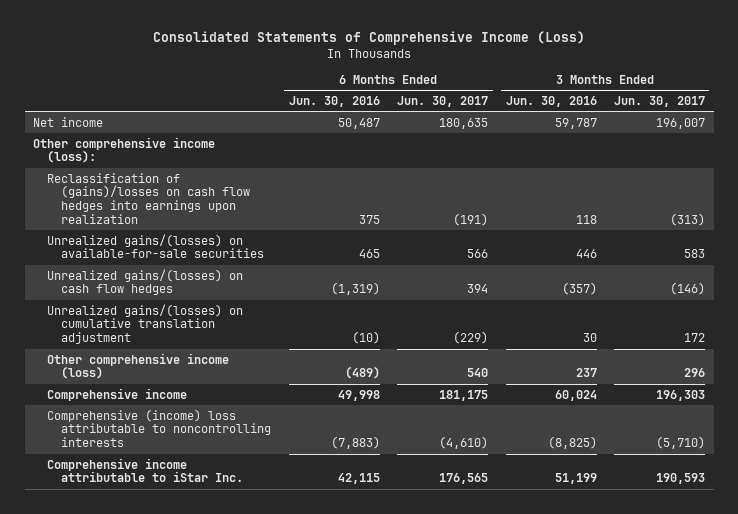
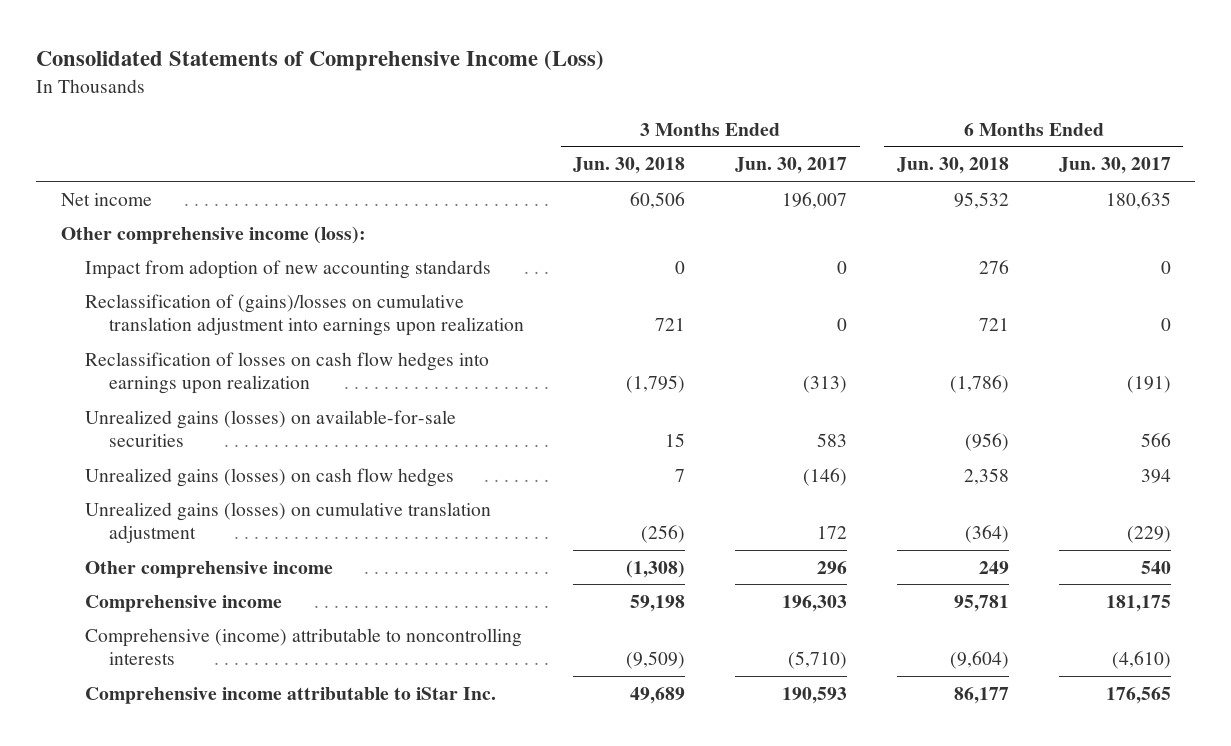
[288,95,380,107] Jun. 30, 2016 -> none
[505,95,597,107] Jun. 30, 2016 -> none
none -> [573,157,686,175] Jun. 30, 2018
none -> [896,157,1009,175] Jun. 30, 2018
none -> [84,259,491,279] Impact from adoption of new accounting standards
none -> [84,293,524,337] Reclassification of (gains)/losses on cumulative translation adjustment into earnings upon realization
[47,172,251,224] Reclassification of (gains)/losses on cash flow hedges into earnings upon realization -> [84,351,489,395] Reclassification of losses on cash flow hedges into earnings upon realization
[47,233,265,259] Unrealized gains/(losses) on available-for-sale securities -> [84,409,456,448] Unrealized gains (losses) on available-for-sale securities
[47,268,244,296] Unrealized gains/(losses) on cash flow hedges -> [84,467,454,487] Unrealized gains (losses) on cash flow hedges
[47,303,244,345] Unrealized gains/(losses) on cumulative translation adjustment -> [84,501,491,544] Unrealized gains (losses) on cumulative translation adjustment
[47,352,230,380] Other comprehensive income (loss) -> [84,560,333,578] Other comprehensive income
[47,408,272,448] Comprehensive (income) loss attributable to noncontrolling interests -> [84,627,522,666] Comprehensive (income) attributable to noncontrolling interests

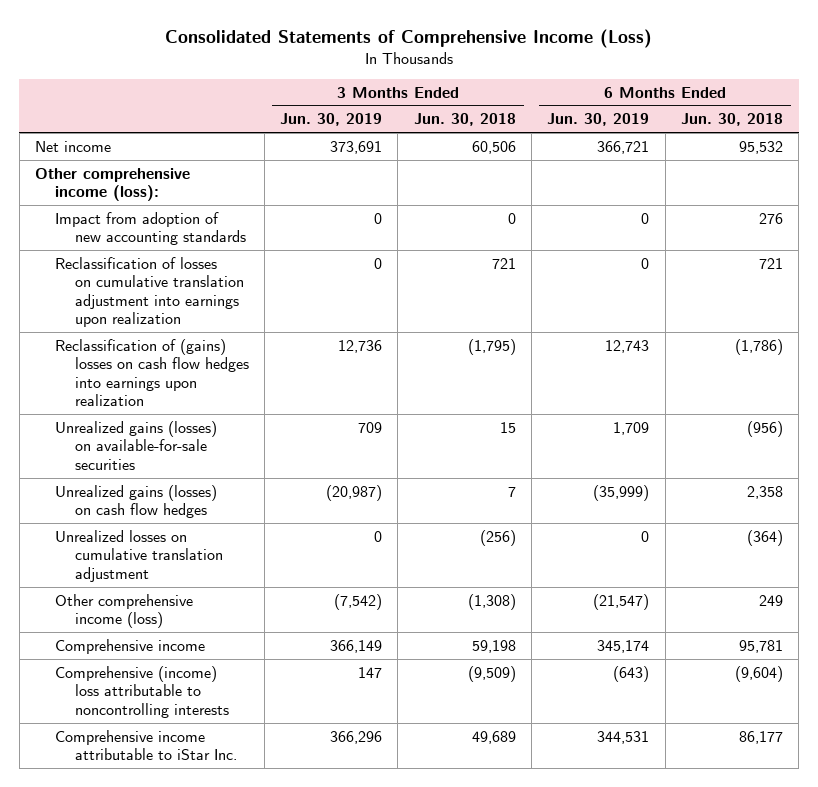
[735,157,848,175] Jun. 30, 2017 -> none
[1058,157,1171,175] Jun. 30, 2017 -> none
none -> [280,113,383,127] Jun. 30, 2019
none -> [547,113,650,127] Jun. 30, 2019
[84,293,524,337] Reclassification of (gains)/losses on cumulative translation adjustment into earnings upon realization -> [54,256,244,328] Reclassification of losses on cumulative translation adjustment into earnings upon realization
[84,351,489,395] Reclassification of losses on cash flow hedges into earnings upon realization -> [54,338,249,407] Reclassification of (gains) losses on cash flow hedges into earnings upon realization
[84,501,491,544] Unrealized gains (losses) on cumulative translation adjustment -> [54,529,223,582] Unrealized losses on cumulative translation adjustment
[84,560,333,578] Other comprehensive income -> [54,593,193,629] Other comprehensive income (loss)
[84,627,522,666] Comprehensive (income) attributable to noncontrolling interests -> [54,665,229,718] Comprehensive (income) loss attributable to noncontrolling interests

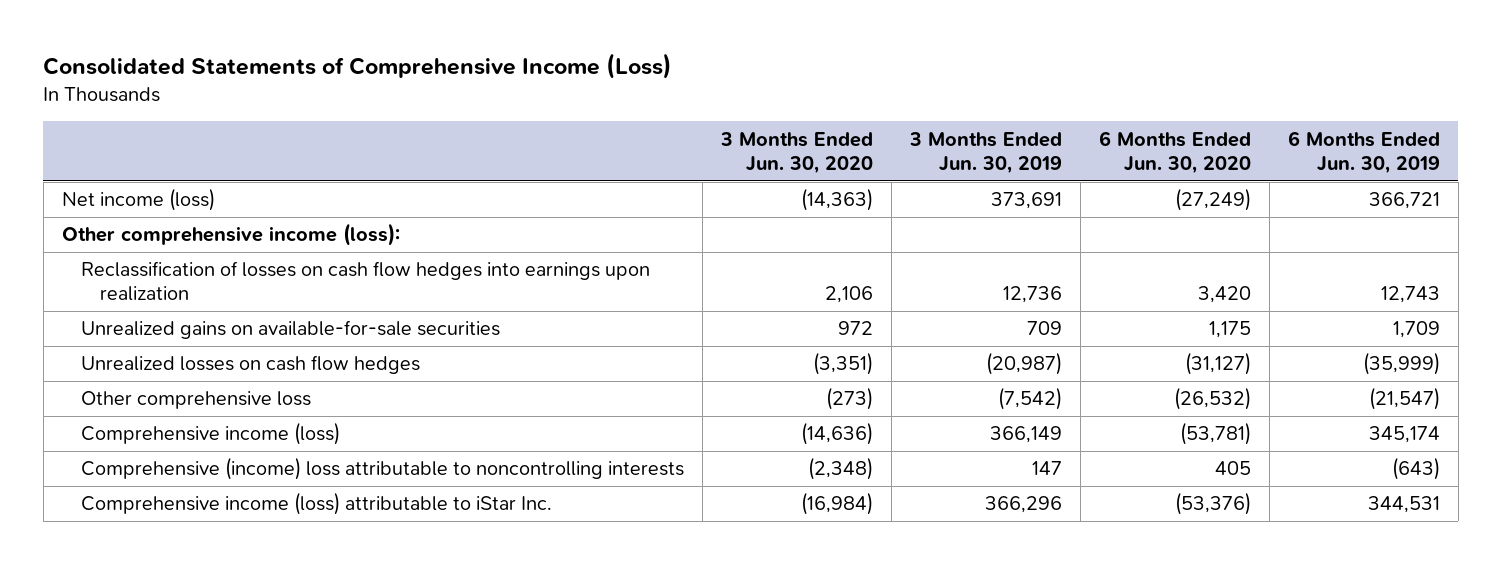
[413,113,516,127] Jun. 30, 2018 -> none
[680,113,783,127] Jun. 30, 2018 -> none
none -> [720,131,874,174] 3 Months Ended Jun. 30, 2020
none -> [1098,130,1251,174] 6 Months Ended Jun. 30, 2020
[34,140,111,152] Net income -> [61,188,215,212] Net income (loss)
[54,211,246,246] Impact from adoption of new accounting standards -> none
[54,256,244,328] Reclassification of losses on cumulative translation adjustment into earnings upon realization -> none
[54,529,223,582] Unrealized losses on cumulative translation adjustment -> none
[54,338,249,407] Reclassification of (gains) losses on cash flow hedges into earnings upon realization -> [81,261,651,302] Reclassification of losses on cash flow hedges into earnings upon realization
[54,420,217,470] Unrealized gains (losses) on available-for-sale securities -> [81,320,501,340] Unrealized gains on available-for-sale securities
[54,484,217,519] Unrealized gains (losses) on cash flow hedges -> [81,355,421,375] Unrealized losses on cash flow hedges
[54,593,193,629] Other comprehensive income (loss) -> [81,391,312,410] Other comprehensive loss
[54,638,205,654] Comprehensive income -> [81,422,341,446] Comprehensive income (loss)
[54,729,237,761] Comprehensive income attributable to iStar Inc. -> [81,492,553,516] Comprehensive income (loss) attributable to iStar Inc.

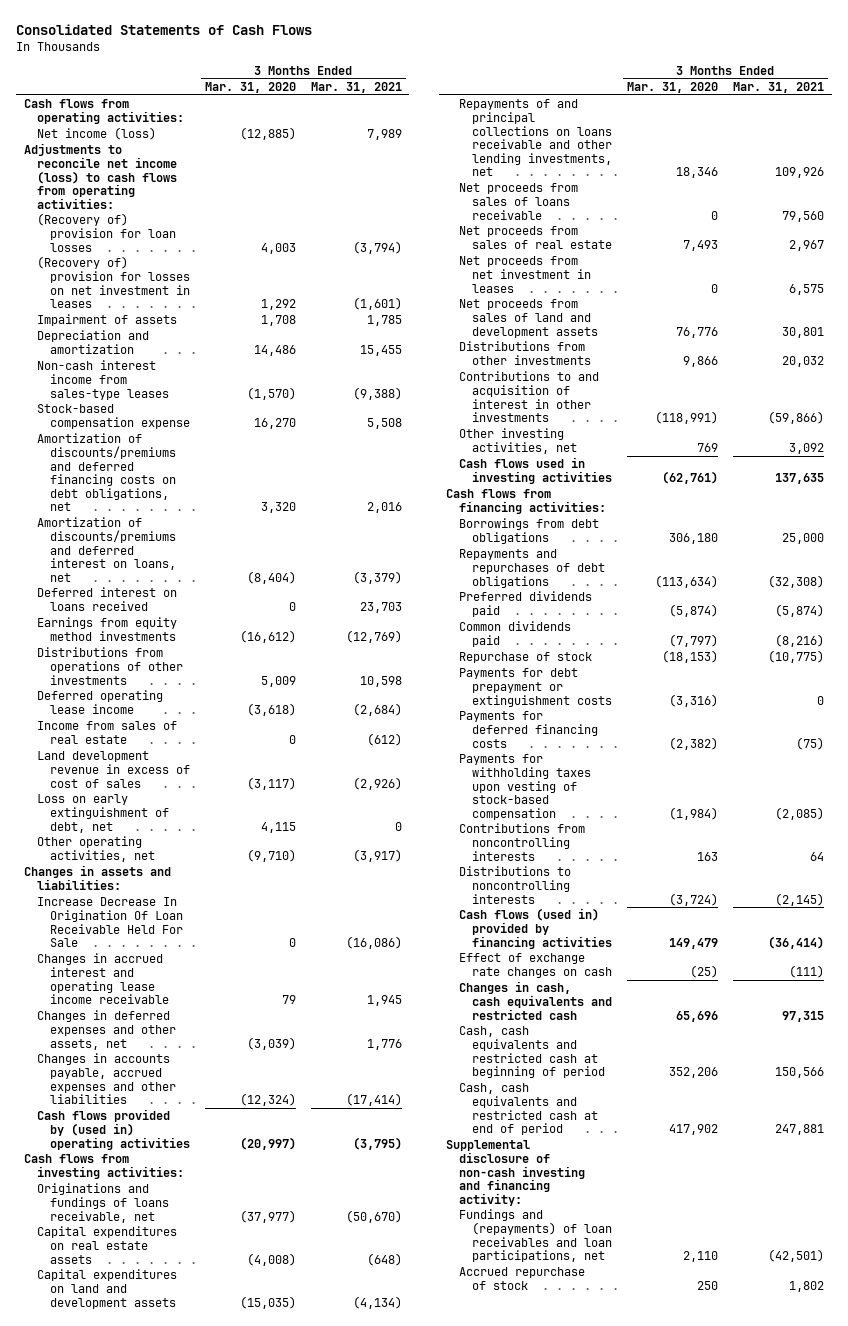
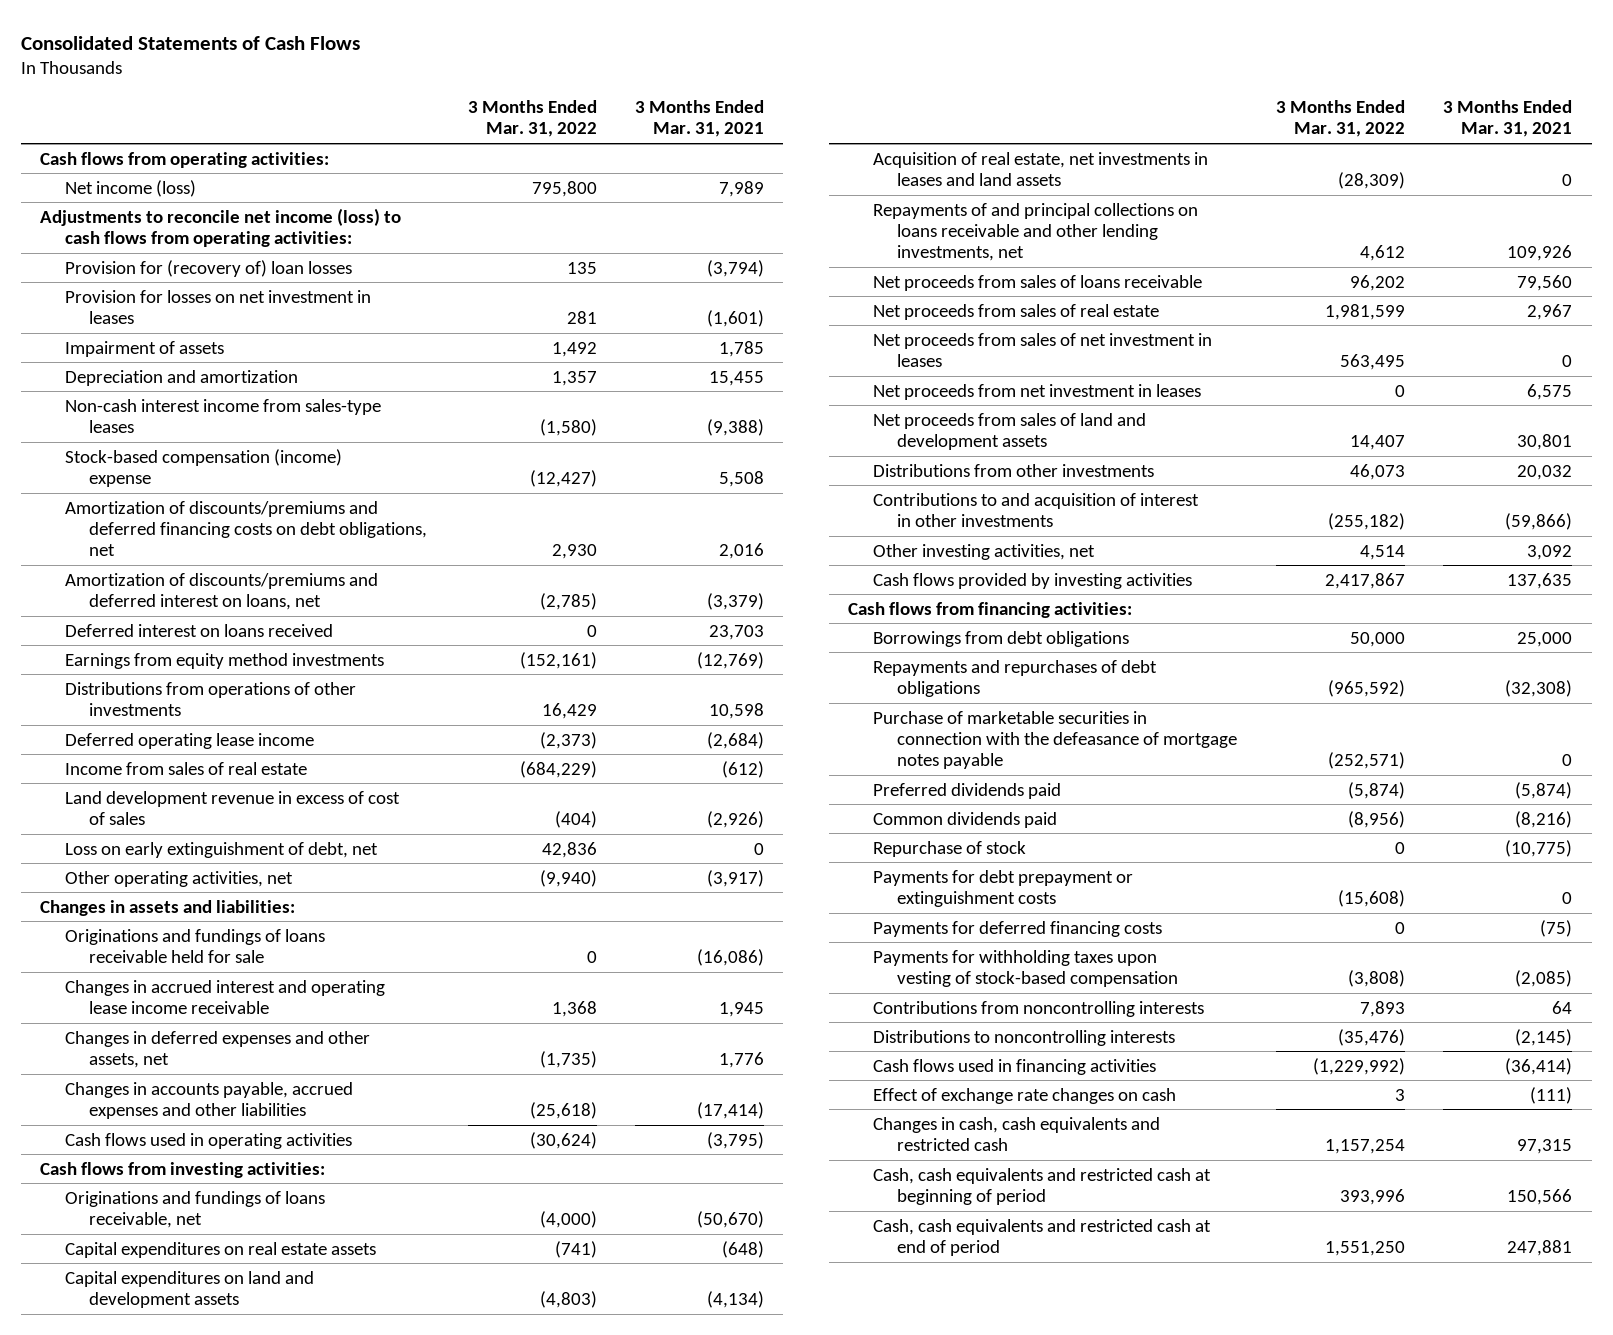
[204,82,296,94] Mar. 31, 2020 -> none
none -> [467,100,597,138] 3 Months Ended Mar. 31, 2022
[36,213,176,252] (Recovery of) provision for loan losses -> [64,259,352,277] Provision for (recovery of) loan losses
[36,256,190,309] (Recovery of) provision for losses on net investment in leases -> [64,289,371,324] Provision for losses on net investment in leases
[36,404,190,429] Stock-based compensation expense -> [64,448,342,487] Stock-based compensation (income) expense
[36,897,183,948] Increase Decrease In Origination Of Loan Receivable Held For Sale -> [64,928,325,963] Originations and fundings of loans receivable held for sale
[36,1109,190,1150] Cash flows provided by (used in) operating activities -> [64,1132,352,1149] Cash flows used in operating activities
none -> [872,151,1208,186] Acquisition of real estate, net investments in leases and land assets
none -> [872,332,1212,367] Net proceeds from sales of net investment in leases
[459,457,612,484] Cash flows used in investing activities -> [872,572,1192,589] Cash flows provided by investing activities
none -> [872,710,1238,769] Purchase of marketable securities in connection with the defeasance of mortgage notes payable
[459,908,612,949] Cash flows (used in) provided by financing activities -> [872,1058,1156,1075] Cash flows used in financing activities
[446,1140,586,1206] Supplemental disclosure of non-cash investing and financing activity: -> none
[459,1209,612,1263] Fundings and (repayments) of loan receivables and loan participations, net -> none
[459,1267,586,1290] Accrued repurchase of stock -> none

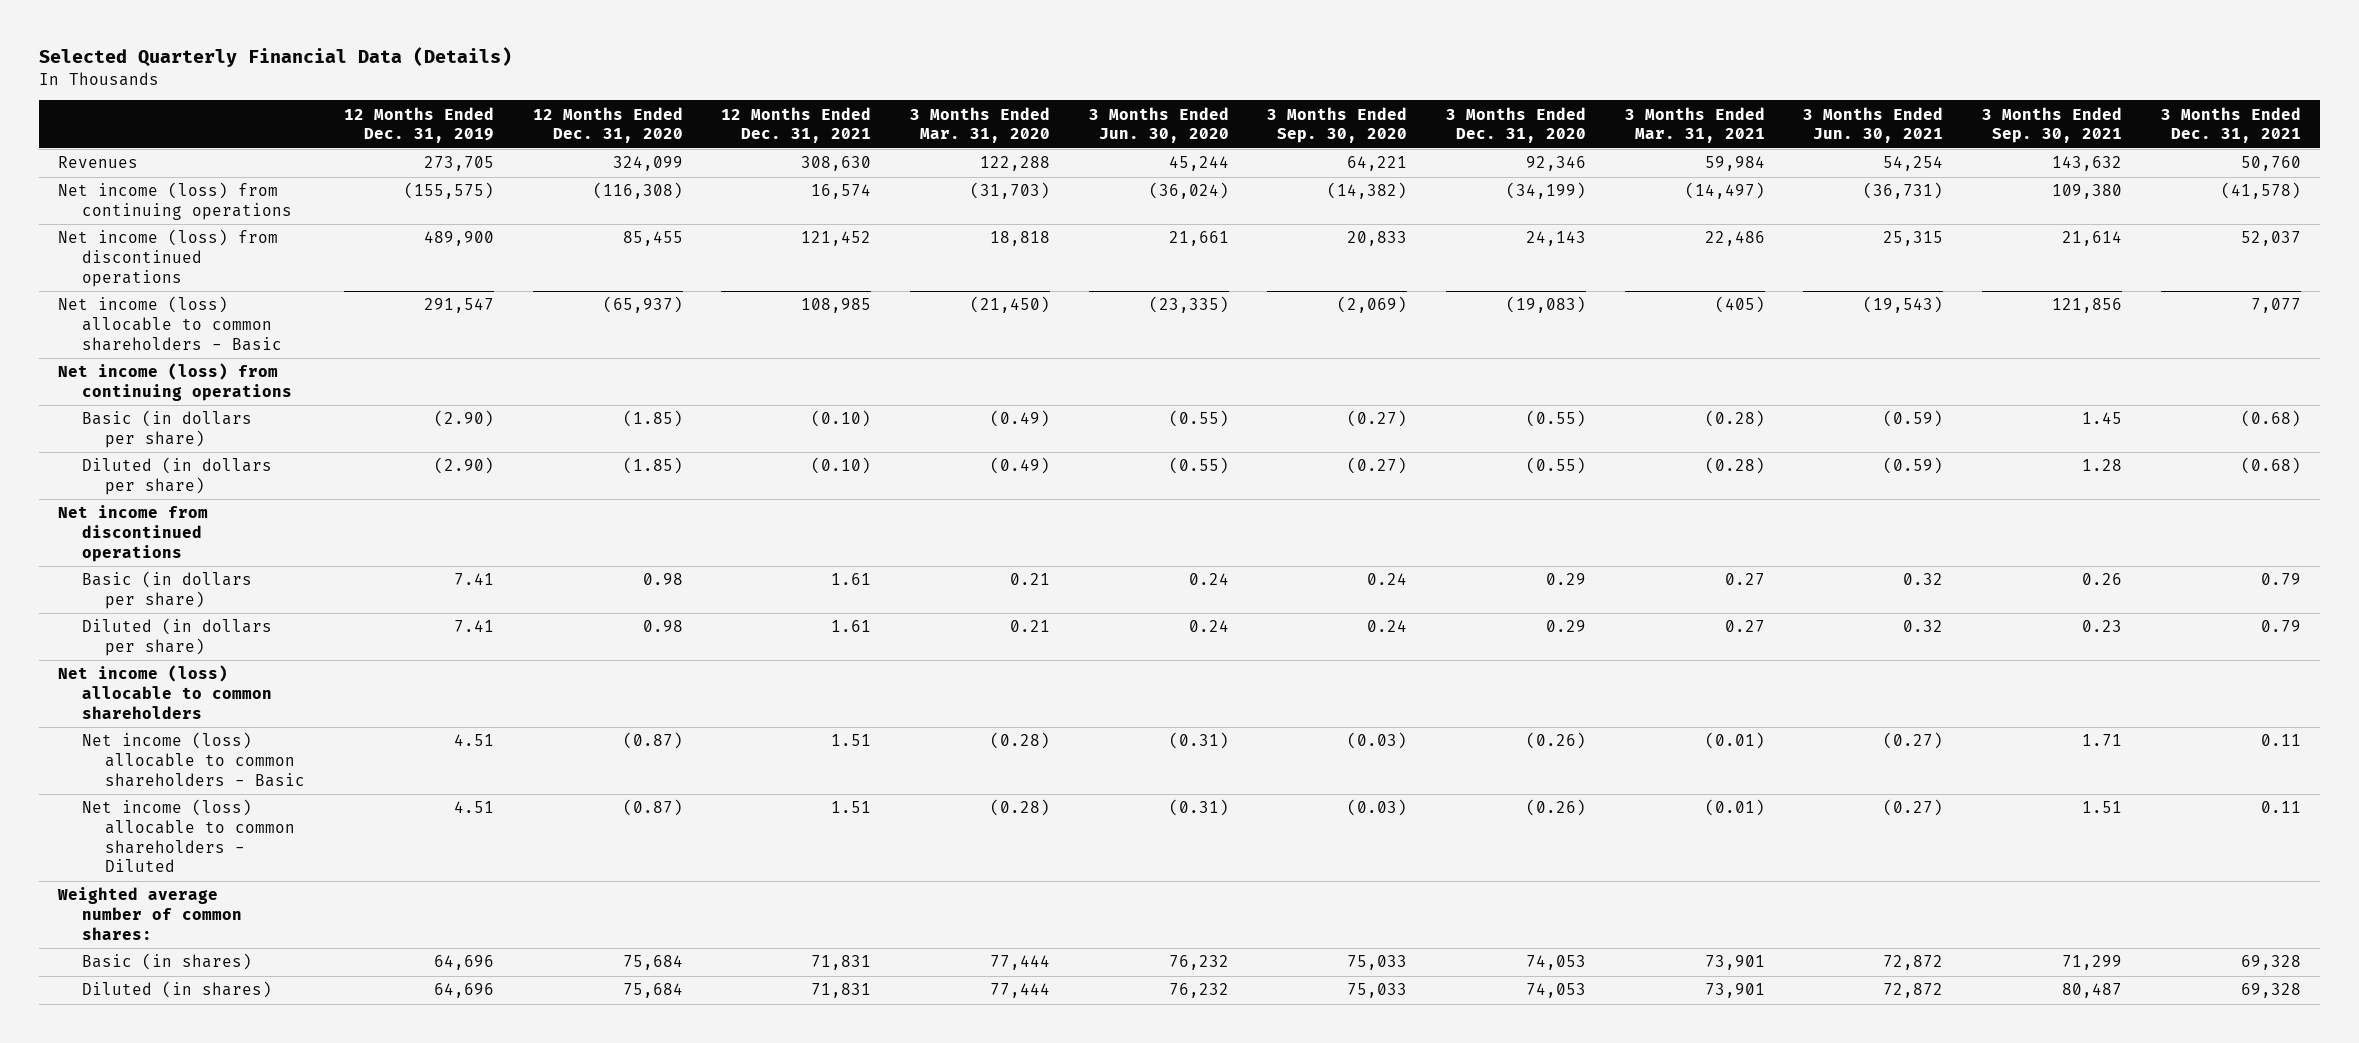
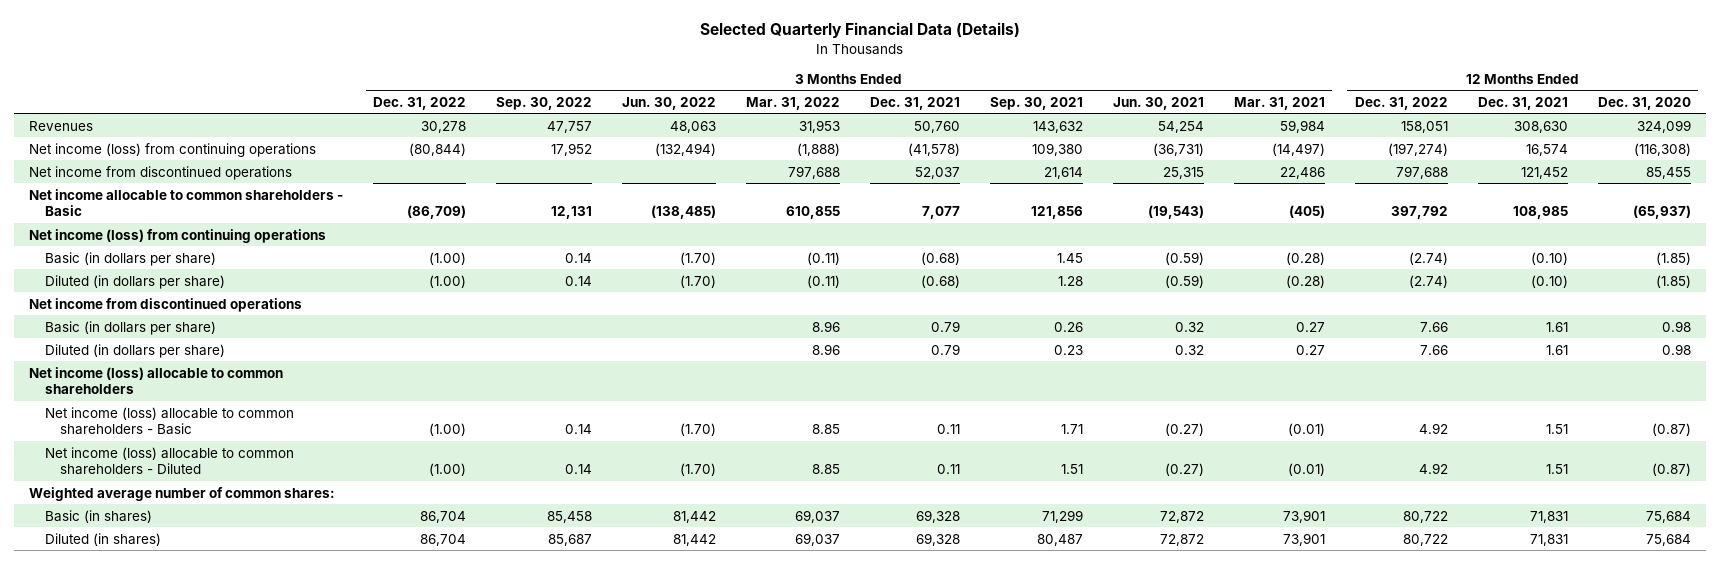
[344,106,495,144] 12 Months Ended Dec. 31, 2019 -> none
[910,106,1051,144] 3 Months Ended Mar. 31, 2020 -> none
[1088,106,1229,144] 3 Months Ended Jun. 30, 2020 -> none
[1267,106,1408,144] 3 Months Ended Sep. 30, 2020 -> none
[1446,106,1587,144] 3 Months Ended Dec. 31, 2020 -> none
none -> [373,96,467,110] Dec. 31, 2022
none -> [496,96,593,110] Sep. 30, 2022
none -> [622,96,717,110] Jun. 30, 2022
none -> [746,96,841,110] Mar. 31, 2022
none -> [1354,96,1448,110] Dec. 31, 2022
[58,229,279,287] Net income (loss) from discontinued operations -> [29,165,293,180] Net income from discontinued operations
[58,296,282,351] Net income (loss) allocable to common shareholders - Basic -> [29,188,344,216] Net income allocable to common shareholders - Basic

